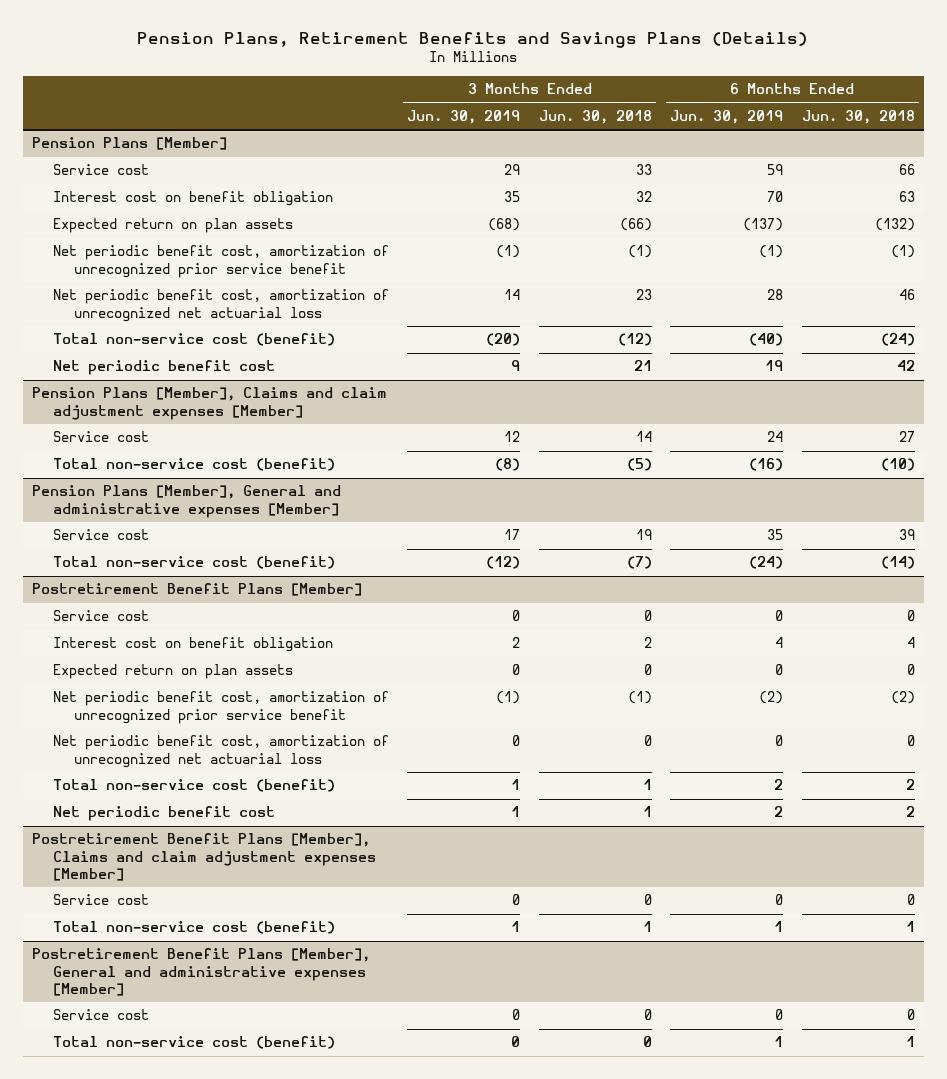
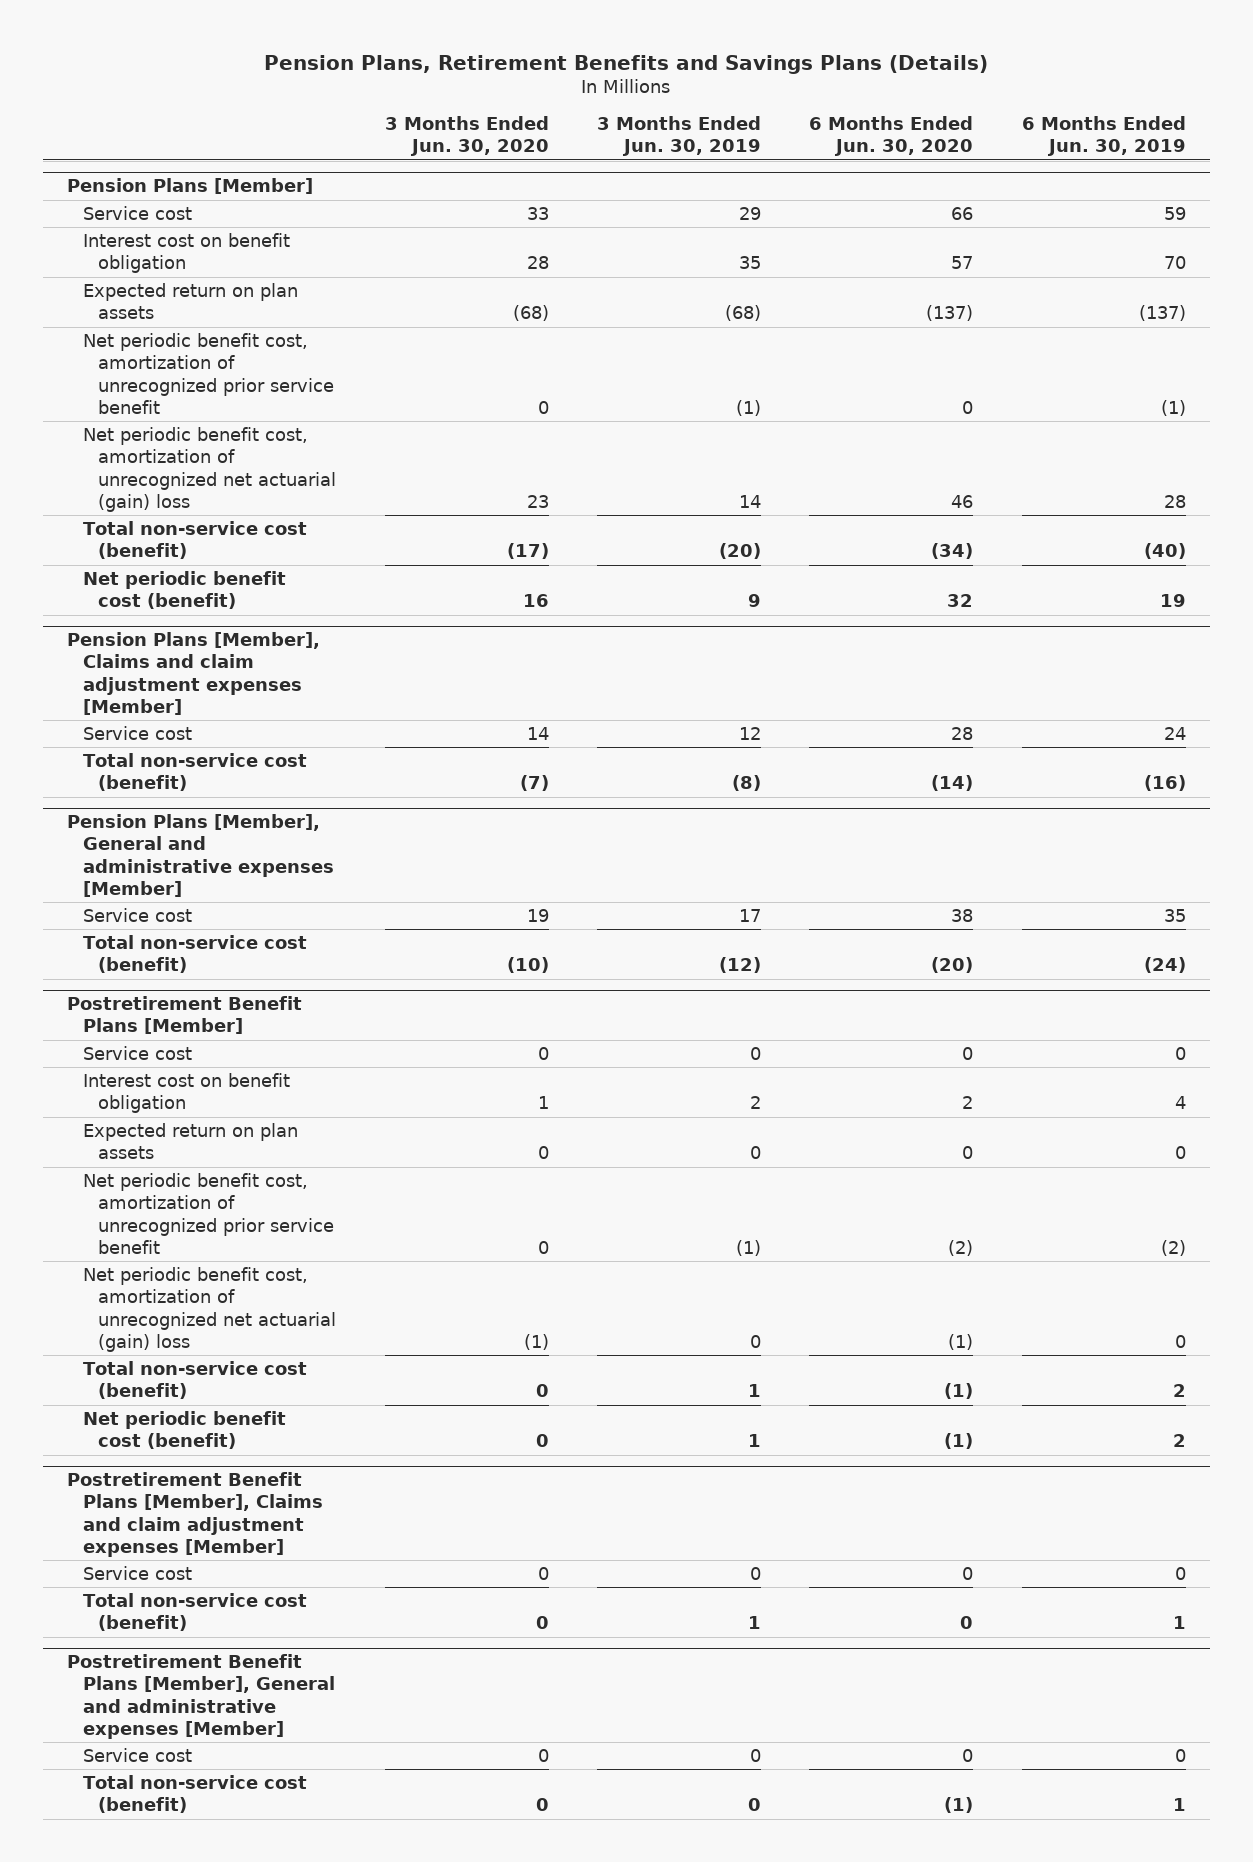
[538,109,652,124] Jun. 30, 2018 -> none
[801,109,915,124] Jun. 30, 2018 -> none
none -> [384,116,549,157] 3 Months Ended Jun. 30, 2020
none -> [809,116,974,157] 6 Months Ended Jun. 30, 2020
[52,289,389,322] Net periodic benefit cost, amortization of unrecognized net actuarial loss -> [82,427,337,512] Net periodic benefit cost, amortization of unrecognized net actuarial (gain) loss
[52,360,275,376] Net periodic benefit cost -> [82,571,286,610] Net periodic benefit cost (benefit)
[52,735,389,768] Net periodic benefit cost, amortization of unrecognized net actuarial loss -> [82,1267,337,1352] Net periodic benefit cost, amortization of unrecognized net actuarial (gain) loss
[52,806,275,822] Net periodic benefit cost -> [82,1411,286,1450] Net periodic benefit cost (benefit)

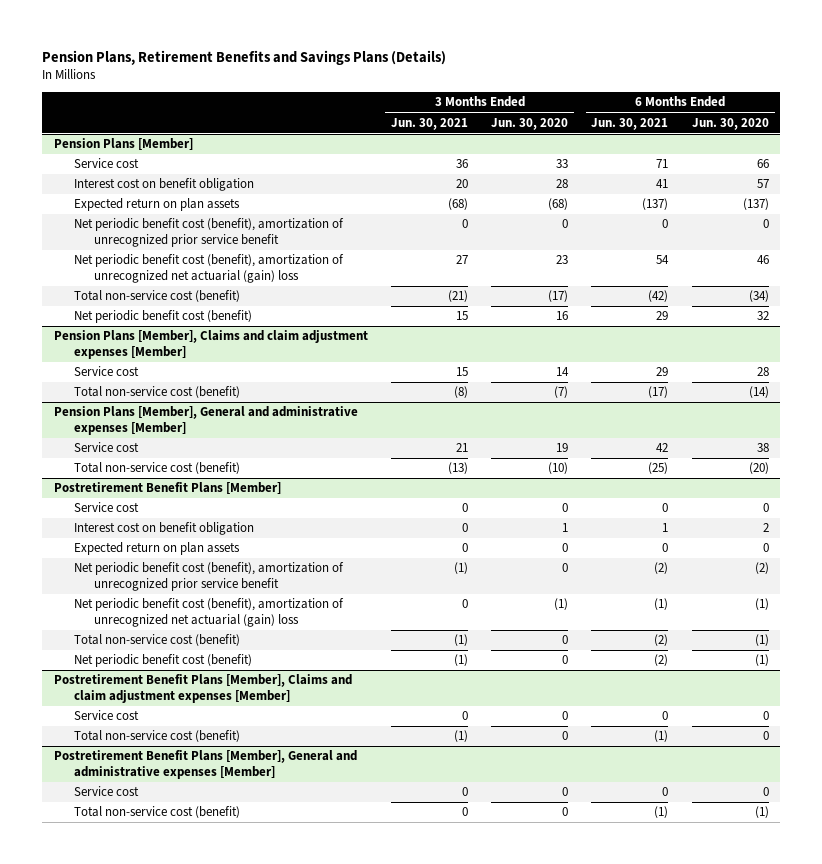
[597,116,762,157] 3 Months Ended Jun. 30, 2019 -> none
[1021,116,1186,157] 6 Months Ended Jun. 30, 2019 -> none
none -> [390,117,468,130] Jun. 30, 2021
none -> [591,117,669,130] Jun. 30, 2021
[82,333,335,414] Net periodic benefit cost, amortization of unrecognized prior service benefit -> [73,218,344,247] Net periodic benefit cost (benefit), amortization of unrecognized prior service benefit
[82,427,337,512] Net periodic benefit cost, amortization of unrecognized net actuarial (gain) loss -> [73,254,344,283] Net periodic benefit cost (benefit), amortization of unrecognized net actuarial (gain) loss
[82,1173,335,1254] Net periodic benefit cost, amortization of unrecognized prior service benefit -> [73,562,344,591] Net periodic benefit cost (benefit), amortization of unrecognized prior service benefit
[82,1267,337,1352] Net periodic benefit cost, amortization of unrecognized net actuarial (gain) loss -> [73,598,344,627] Net periodic benefit cost (benefit), amortization of unrecognized net actuarial (gain) loss

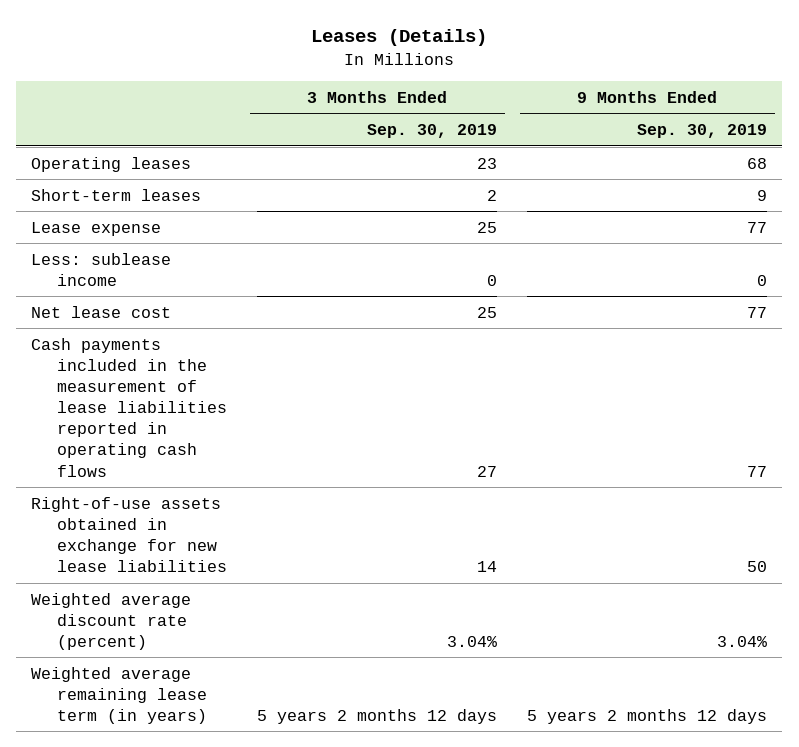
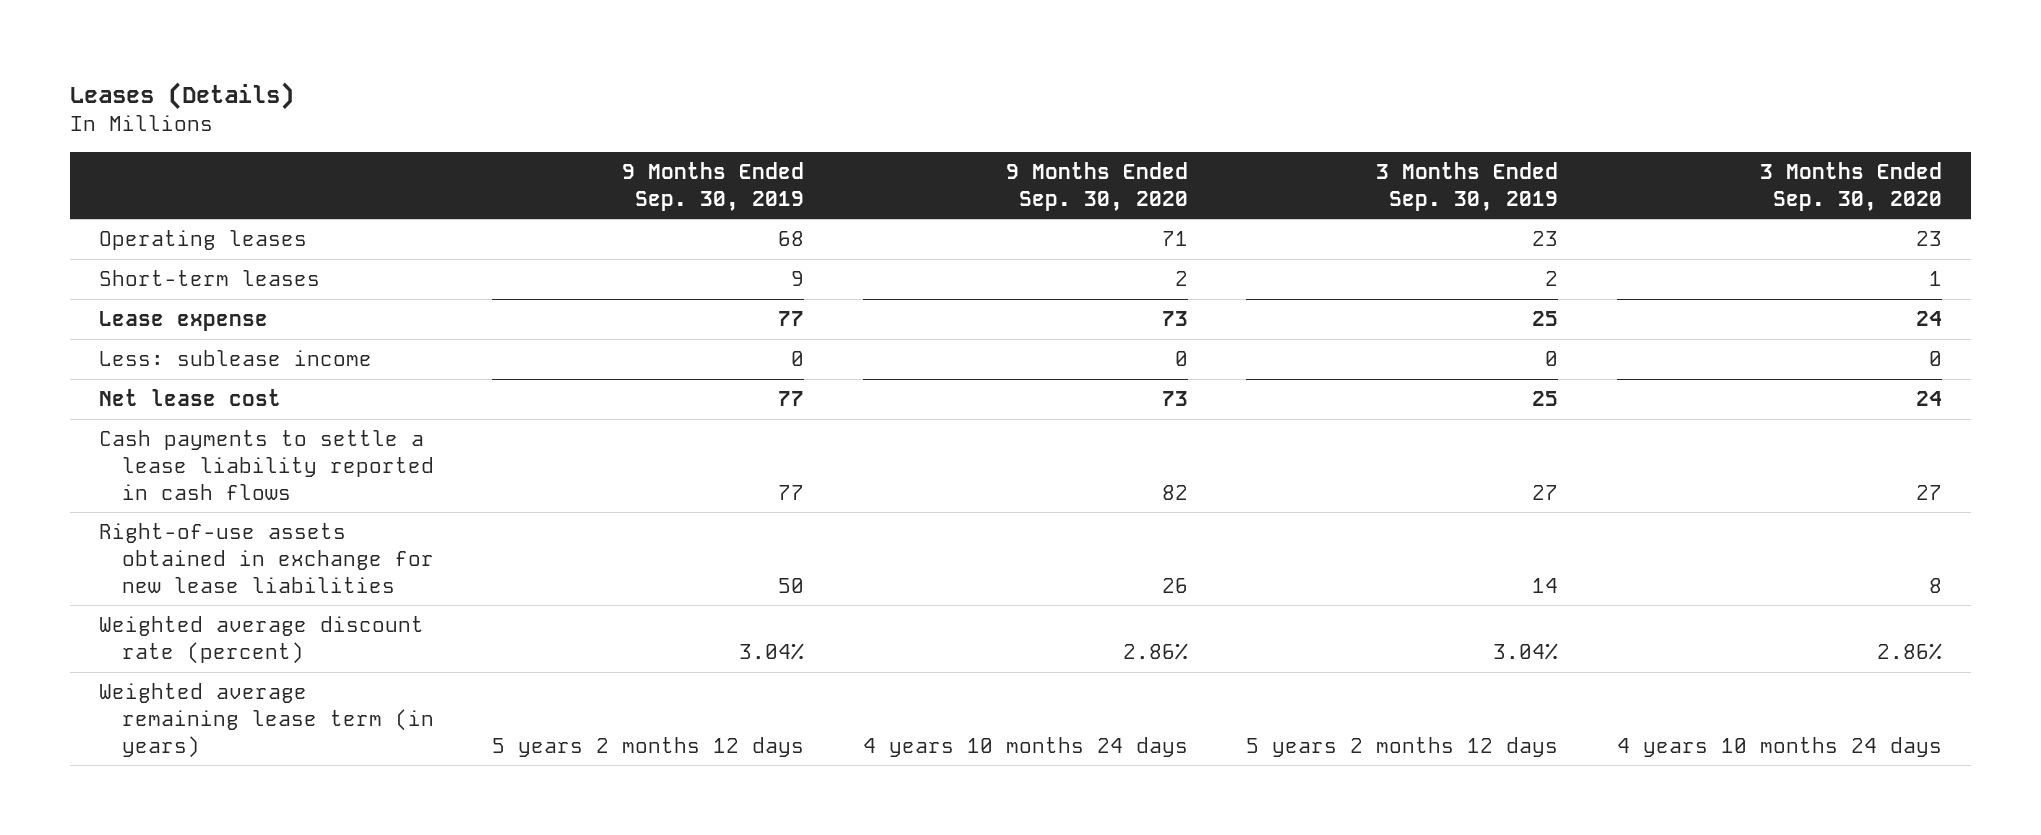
none -> [1005,162,1188,211] 9 Months Ended Sep. 30, 2020
none -> [1759,162,1942,211] 3 Months Ended Sep. 30, 2020
[31,337,228,477] Cash payments included in the measurement of lease liabilities reported in operating cash flows -> [99,430,434,500] Cash payments to settle a lease liability reported in cash flows

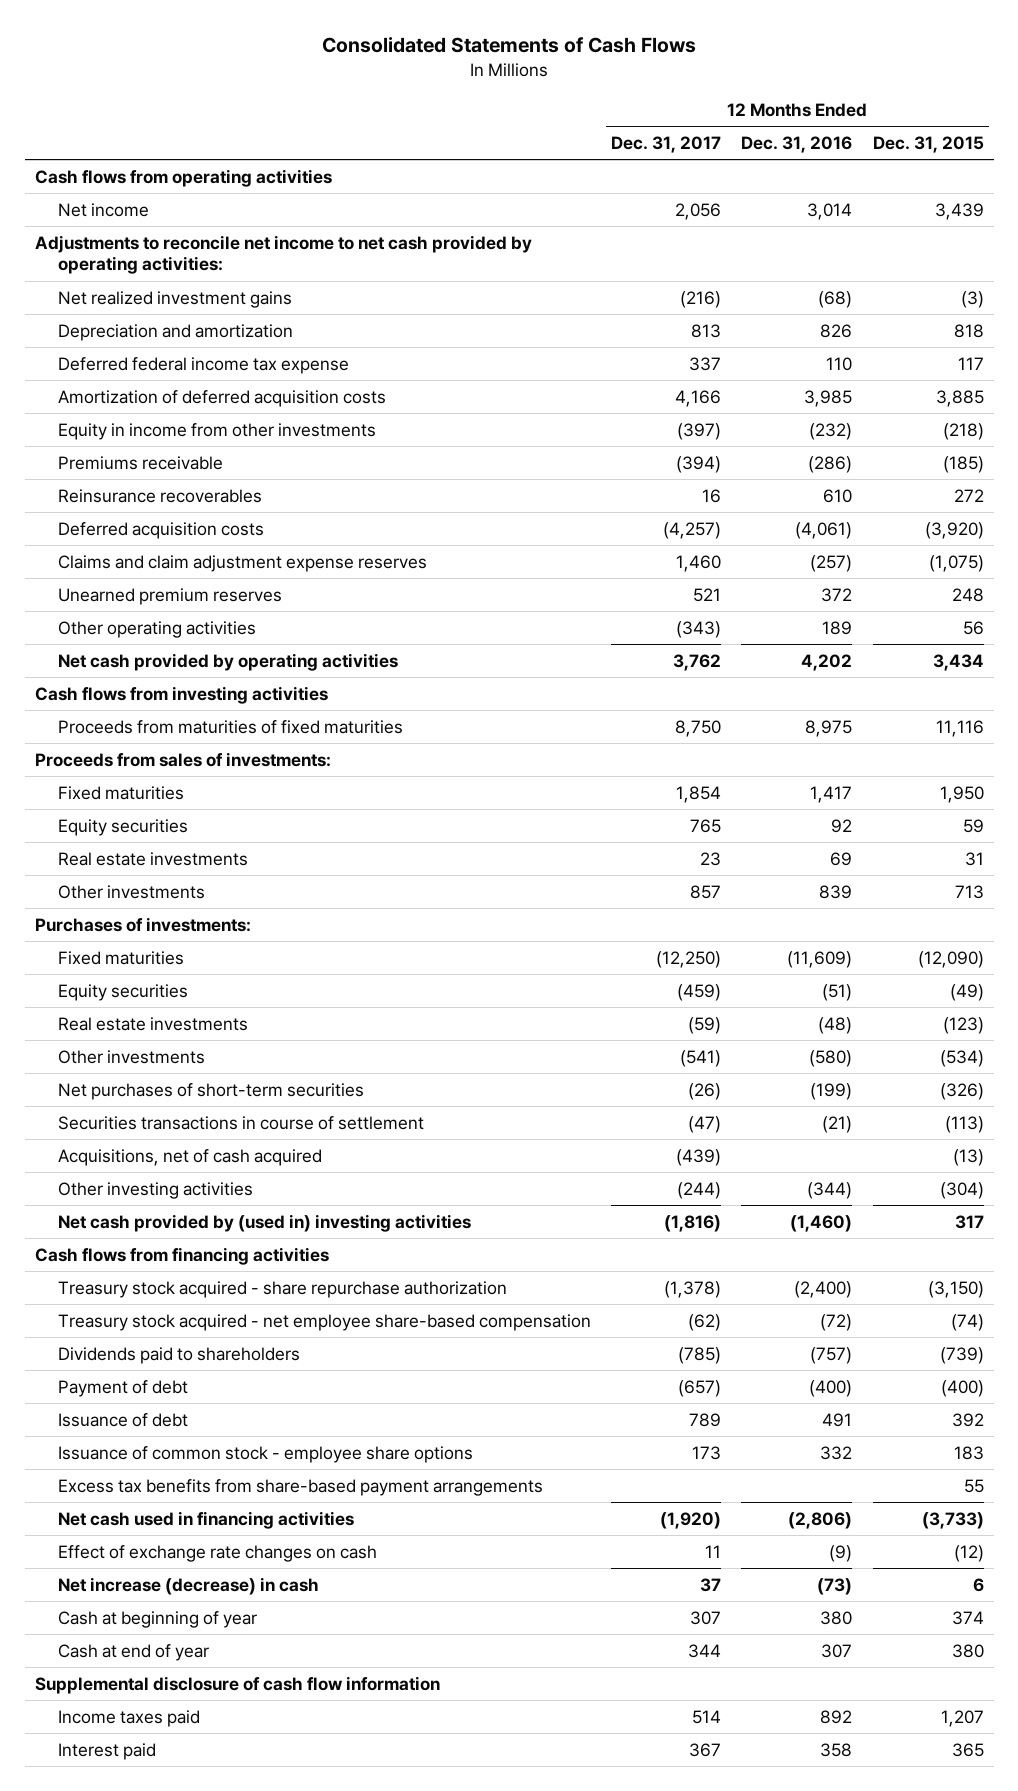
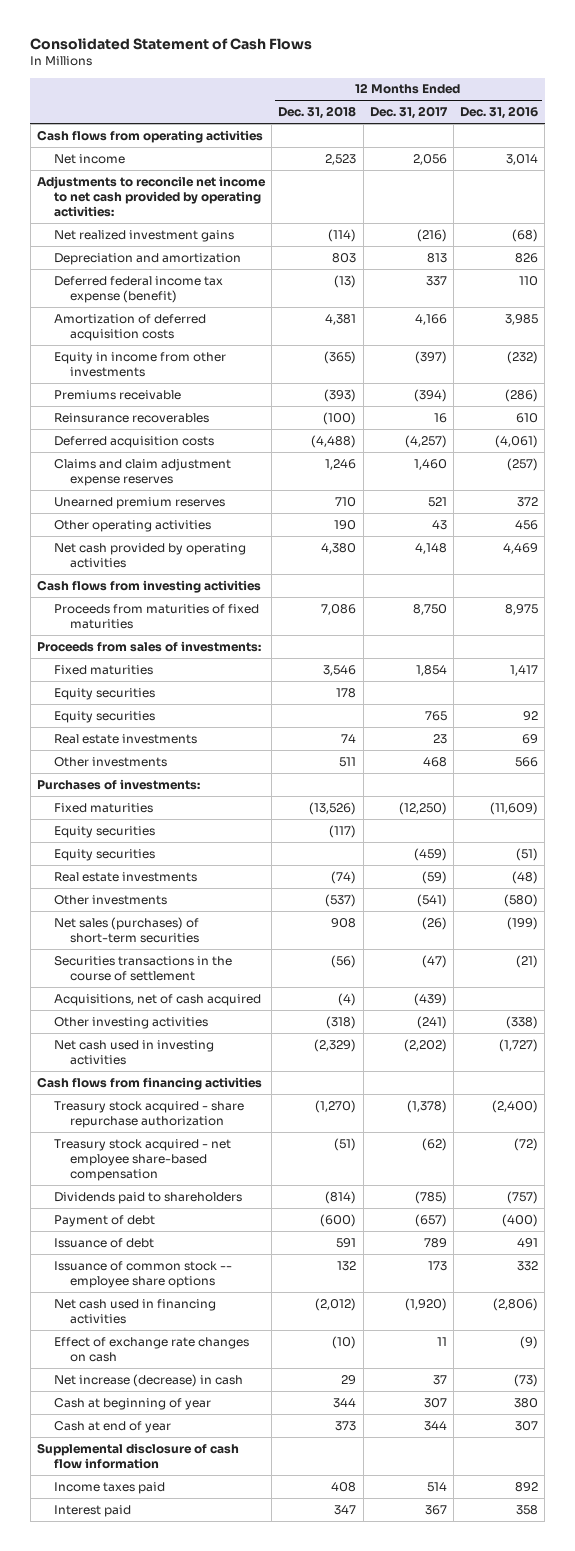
[322,36,697,53] Consolidated Statements of Cash Flows -> [30,38,313,51] Consolidated Statement of Cash Flows
[872,135,984,153] Dec. 31, 2015 -> none
none -> [278,106,357,120] Dec. 31, 2018
[58,356,350,374] Deferred federal income tax expense -> [53,275,223,303] Deferred federal income tax expense (benefit)
[676,620,722,638] (343) -> [431,519,447,530] 43
[822,620,853,635] 189 -> [515,519,539,530] 456
[673,653,722,671] 3,762 -> [414,542,447,554] 4,148
[801,653,853,671] 4,202 -> [503,542,539,554] 4,469
none -> [53,687,155,700] Equity securities
[690,884,722,899] 857 -> [422,756,447,767] 468
[819,884,853,899] 839 -> [515,756,539,767] 566
none -> [53,825,155,838] Equity securities
[58,1082,365,1100] Net purchases of short-term securities -> [53,916,200,943] Net sales (purchases) of short-term securities
[58,1115,425,1130] Securities transactions in course of settlement -> [53,955,232,981] Securities transactions in the course of settlement
[677,1181,722,1199] (244) -> [416,1015,447,1029] (241)
[807,1181,853,1199] (344) -> [506,1015,539,1029] (338)
[58,1213,472,1232] Net cash provided by (used in) investing activities -> [53,1039,214,1065] Net cash used in investing activities
[664,1214,722,1232] (1,816) -> [403,1038,447,1052] (2,202)
[790,1214,853,1232] (1,460) -> [499,1038,539,1052] (1,727)
[58,1478,544,1496] Excess tax benefits from share-based payment arrangements -> none
[58,1445,474,1463] Issuance of common stock - employee share options -> [53,1260,232,1288] Issuance of common stock -- employee share options

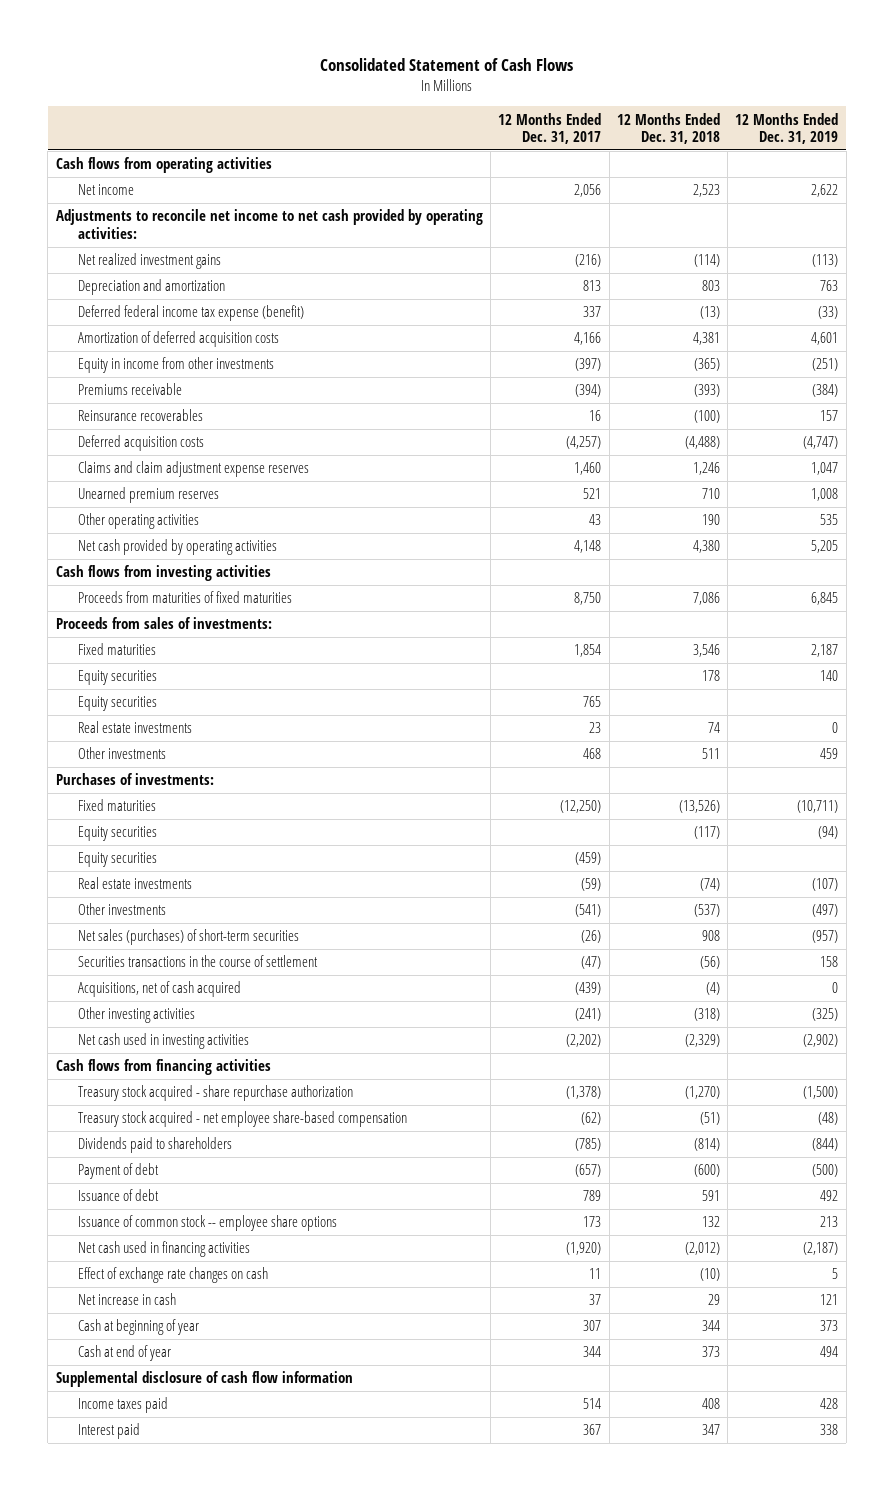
[460,106,539,120] Dec. 31, 2016 -> none
none -> [735,112,839,145] 12 Months Ended Dec. 31, 2019
[53,1373,243,1387] Net increase (decrease) in cash -> [78,1293,177,1306] Net increase in cash

